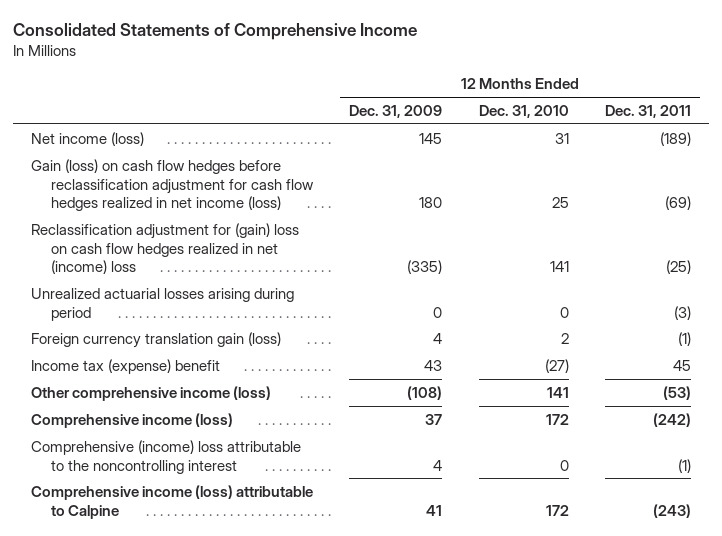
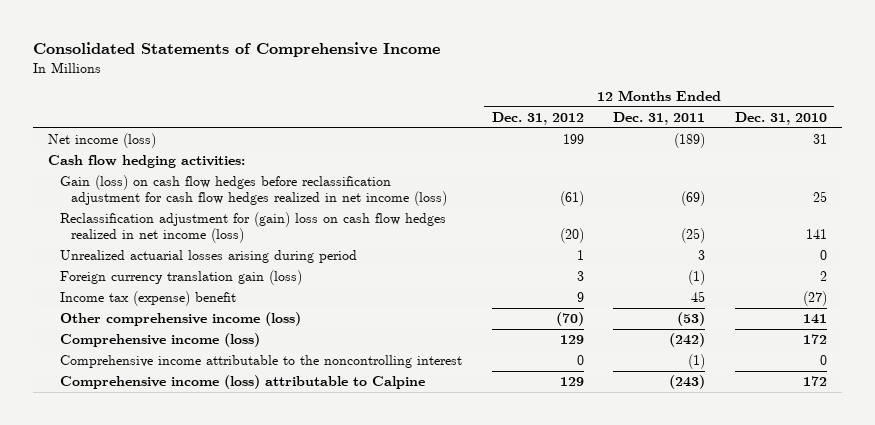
[349,104,443,118] Dec. 31, 2009 -> none
none -> [491,112,584,126] Dec. 31, 2012
none -> [48,155,246,169] Cash flow hedging activities:
[30,222,299,275] Reclassification adjustment for (gain) loss on cash flow hedges realized in net (income) loss -> [59,212,446,243] Reclassification adjustment for (gain) loss on cash flow hedges realized in net income (loss)
[673,305,691,320] (3) -> [698,250,706,261] 3
[30,439,301,474] Comprehensive (income) loss attributable to the noncontrolling interest -> [59,355,462,369] Comprehensive income attributable to the noncontrolling interest

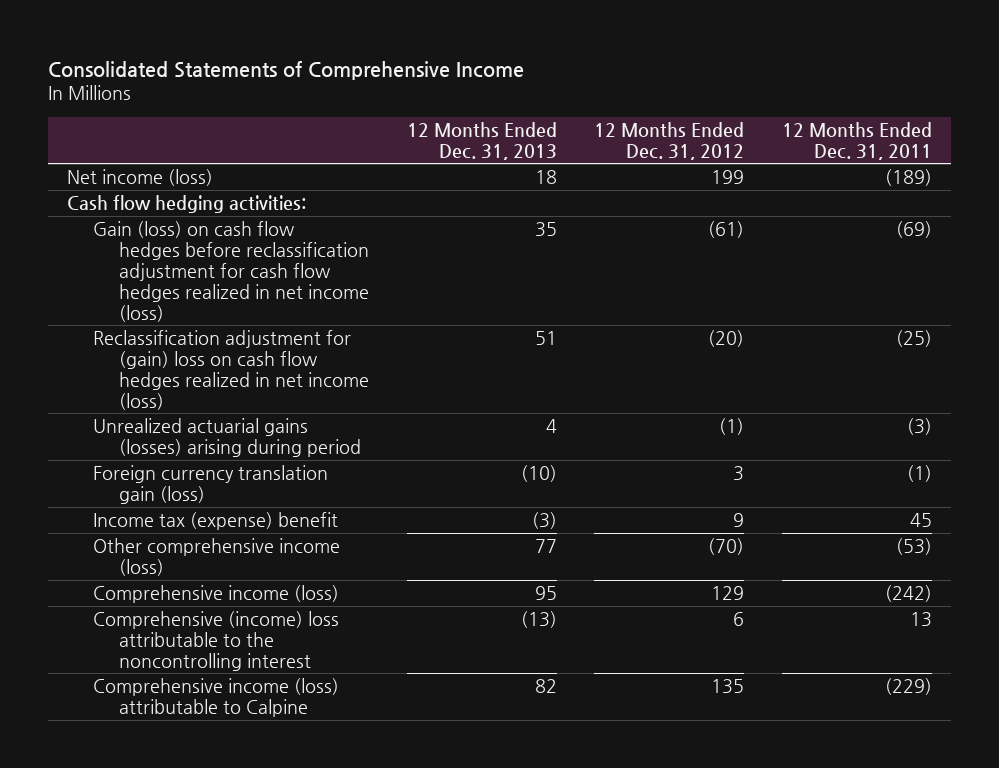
[734,112,827,126] Dec. 31, 2010 -> none
none -> [406,121,557,160] 12 Months Ended Dec. 31, 2013
[59,250,357,264] Unrealized actuarial losses arising during period -> [93,417,361,457] Unrealized actuarial gains (losses) arising during period
[576,250,584,261] 1 -> [719,417,745,435] (1)
[698,250,706,261] 3 -> [906,417,932,435] (3)
[59,355,462,369] Comprehensive income attributable to the noncontrolling interest -> [93,610,340,671] Comprehensive (income) loss attributable to the noncontrolling interest
[576,355,584,366] 0 -> [733,611,745,626] 6
[688,354,706,370] (1) -> [909,611,932,627] 13
[559,377,584,387] 129 -> [711,678,745,694] 135
[669,375,706,390] (243) -> [884,677,932,695] (229)

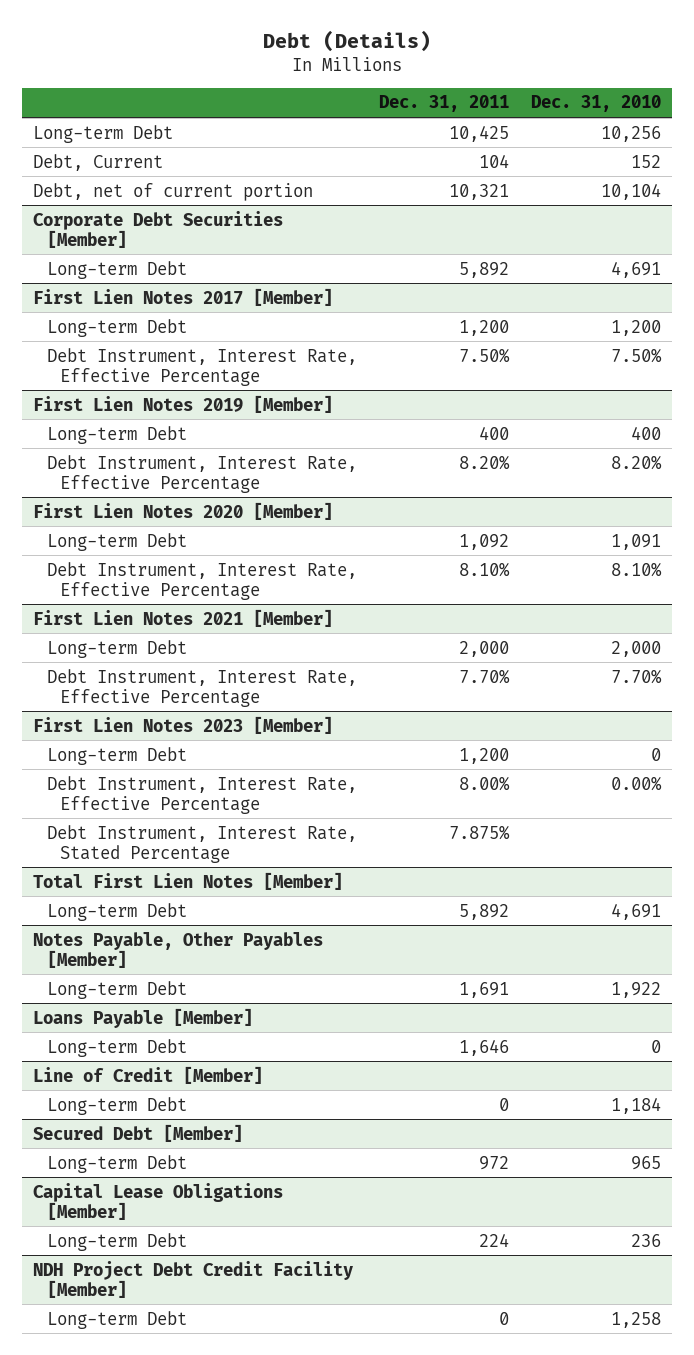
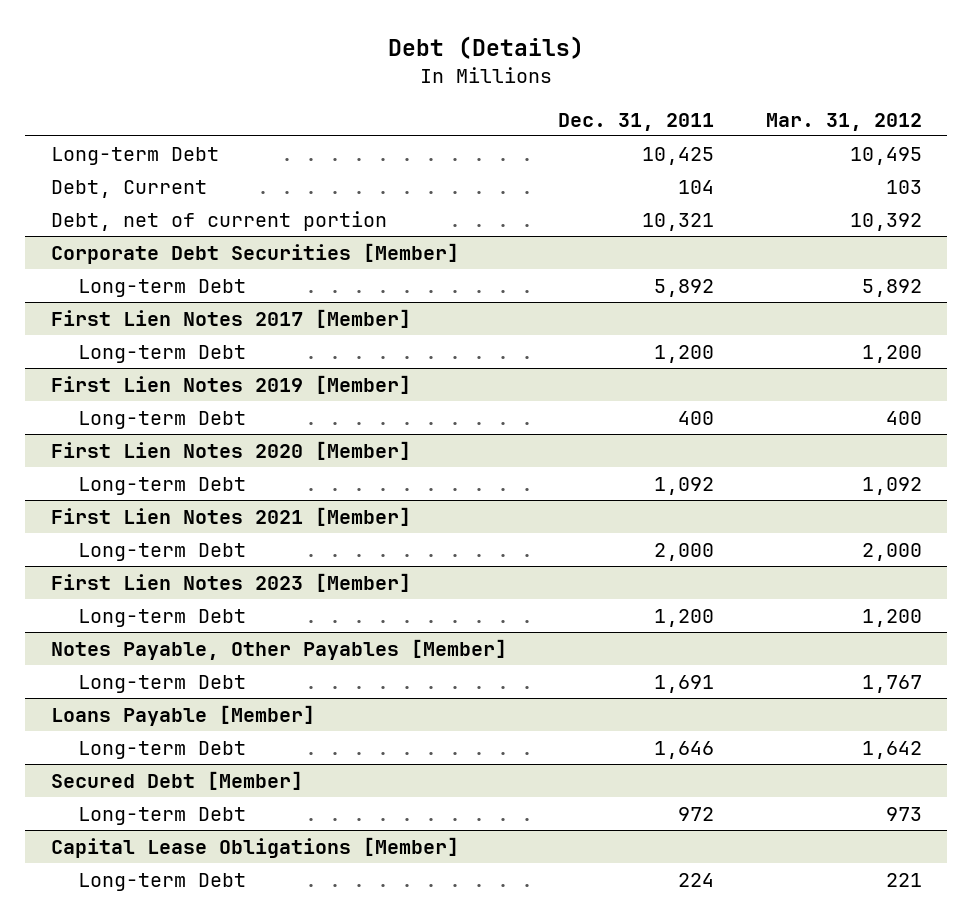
[530,95,661,113] Dec. 31, 2010 -> none
none -> [765,112,922,131] Mar. 31, 2012
[46,347,357,386] Debt Instrument, Interest Rate, Effective Percentage -> none
[46,454,357,493] Debt Instrument, Interest Rate, Effective Percentage -> none
[46,561,357,600] Debt Instrument, Interest Rate, Effective Percentage -> none
[46,668,357,707] Debt Instrument, Interest Rate, Effective Percentage -> none
[46,775,357,814] Debt Instrument, Interest Rate, Effective Percentage -> none
[46,824,357,863] Debt Instrument, Interest Rate, Stated Percentage -> none
[33,871,344,890] Total First Lien Notes [Member] -> none
[46,902,187,921] Long-term Debt -> none
[33,1065,264,1084] Line of Credit [Member] -> none
[46,1096,187,1115] Long-term Debt -> none
[33,1260,354,1298] NDH Project Debt Credit Facility [Member] -> none
[46,1310,187,1329] Long-term Debt -> none

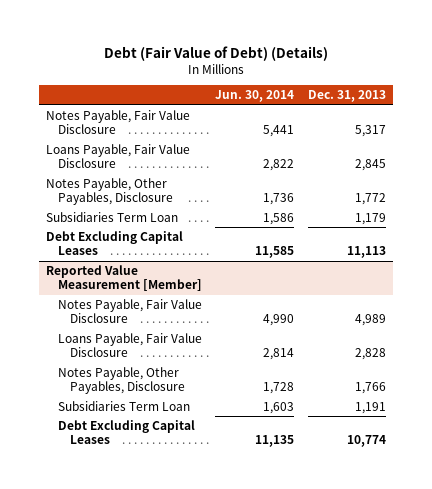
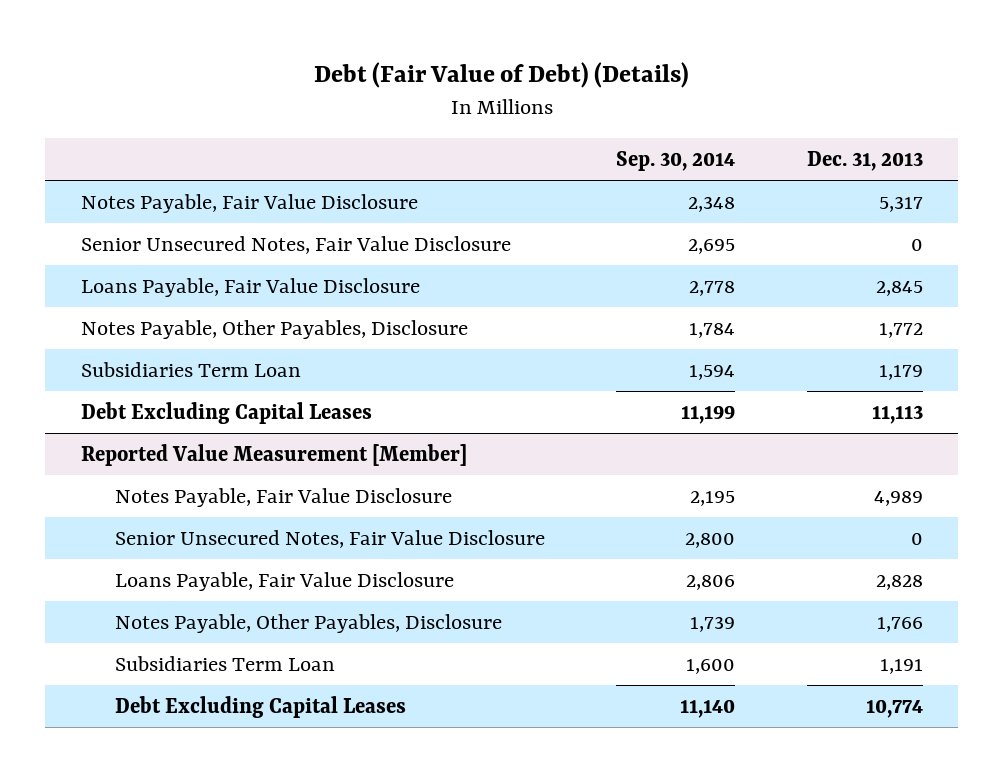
[215,90,295,103] Jun. 30, 2014 -> none
none -> [616,150,736,171] Sep. 30, 2014
none -> [80,235,511,254] Senior Unsecured Notes, Fair Value Disclosure
none -> [115,529,546,548] Senior Unsecured Notes, Fair Value Disclosure

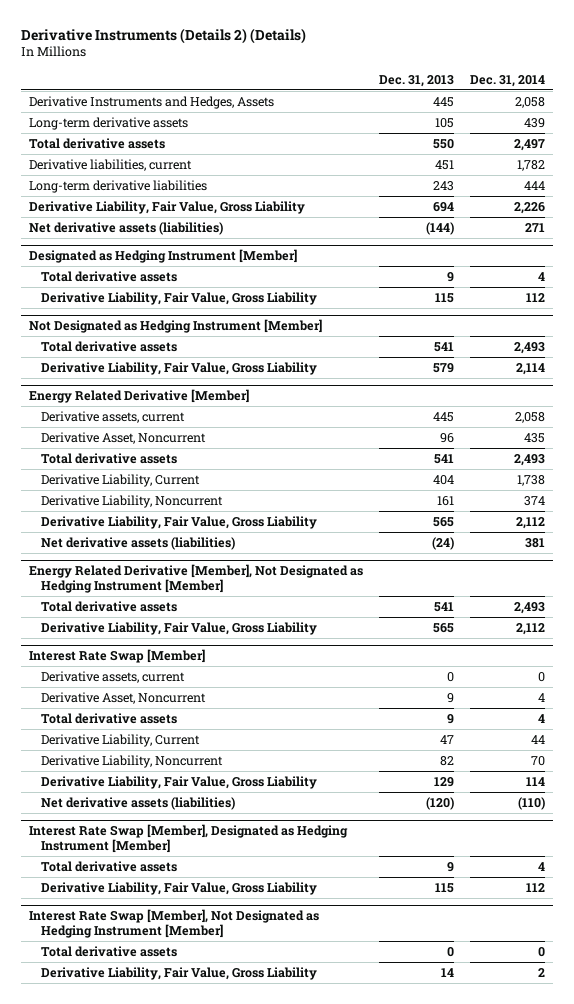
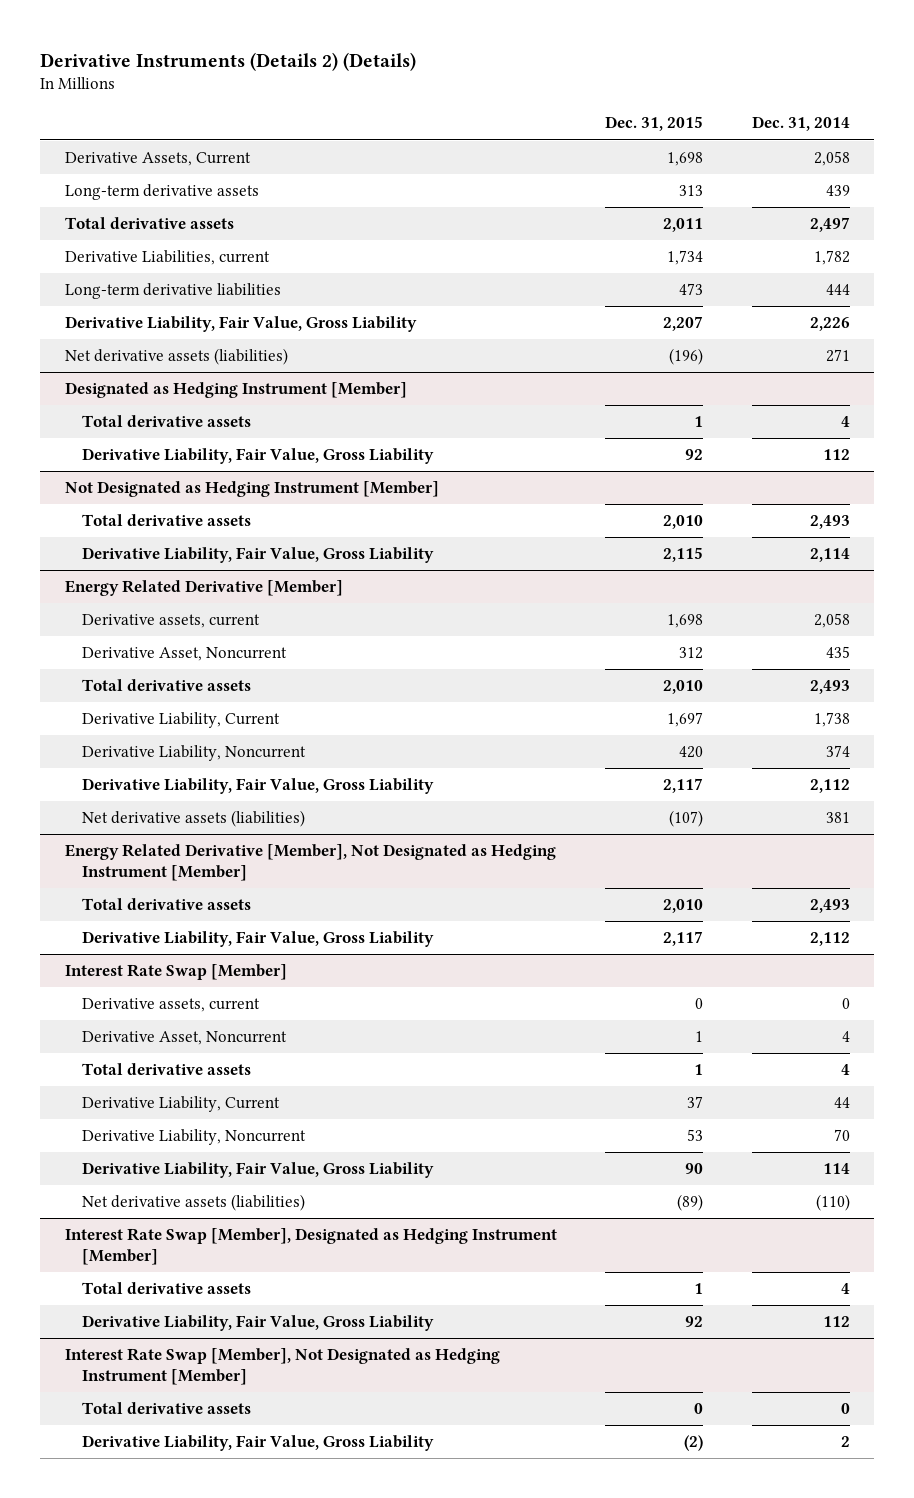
[378,74,454,87] Dec. 31, 2013 -> none
none -> [605,116,704,132] Dec. 31, 2015
[28,95,274,109] Derivative Instruments and Hedges, Assets -> [64,152,251,167] Derivative Assets, Current
[28,158,192,171] Derivative liabilities, current -> [64,250,270,266] Derivative Liabilities, current

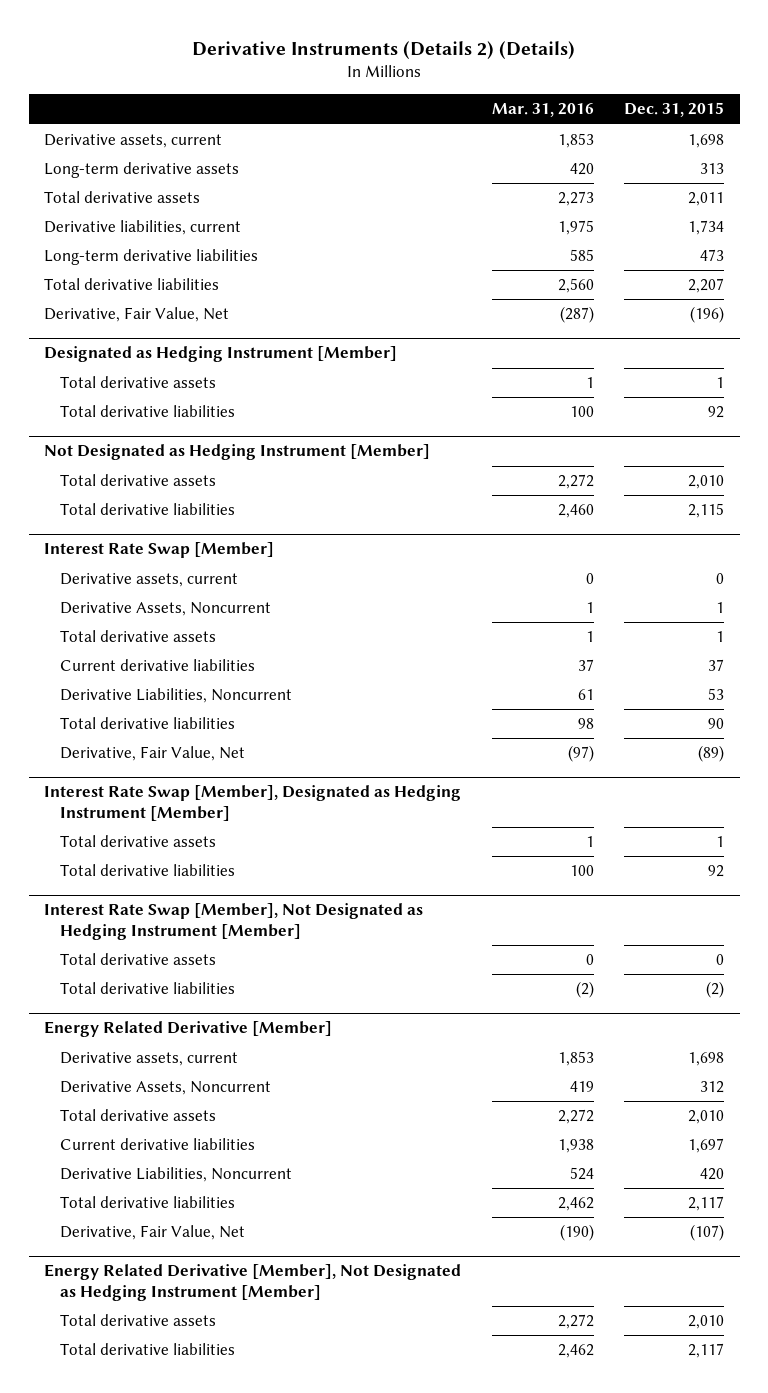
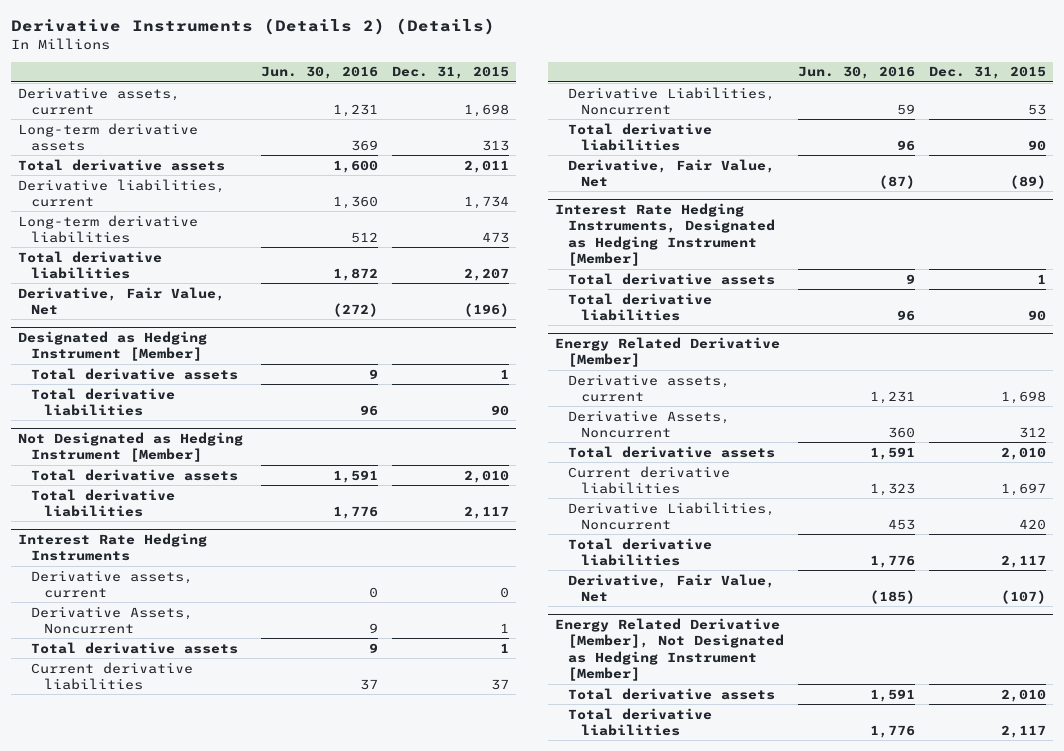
[491,103,594,118] Mar. 31, 2016 -> none
none -> [260,66,378,80] Jun. 30, 2016
[708,406,725,419] 92 -> [490,405,509,417] 90
[43,542,274,559] Interest Rate Swap [Member] -> none
[688,503,725,519] 2,115 -> [463,506,509,520] 2,117
none -> [18,532,208,562] Interest Rate Hedging Instruments
[43,785,461,821] Interest Rate Swap [Member], Designated as Hedging Instrument [Member] -> [555,202,776,267] Interest Rate Hedging Instruments, Designated as Hedging Instrument [Member]
[43,903,423,940] Interest Rate Swap [Member], Not Designated as Hedging Instrument [Member] -> none
[60,953,217,966] Total derivative assets -> none
[60,982,236,995] Total derivative liabilities -> none
[708,865,725,878] 92 -> [1028,310,1047,322] 90

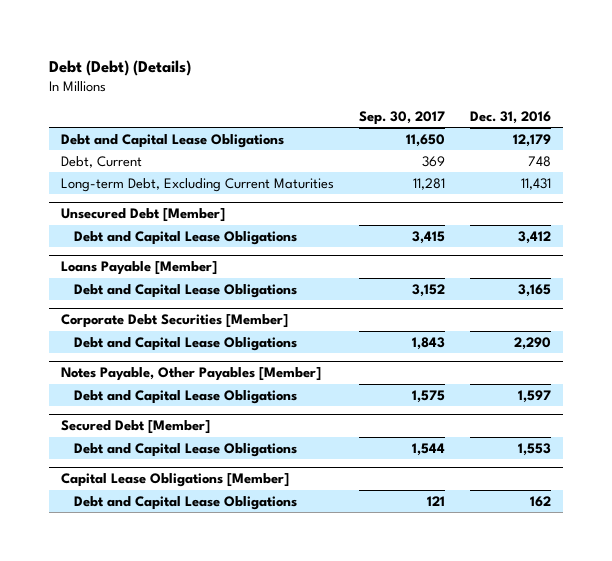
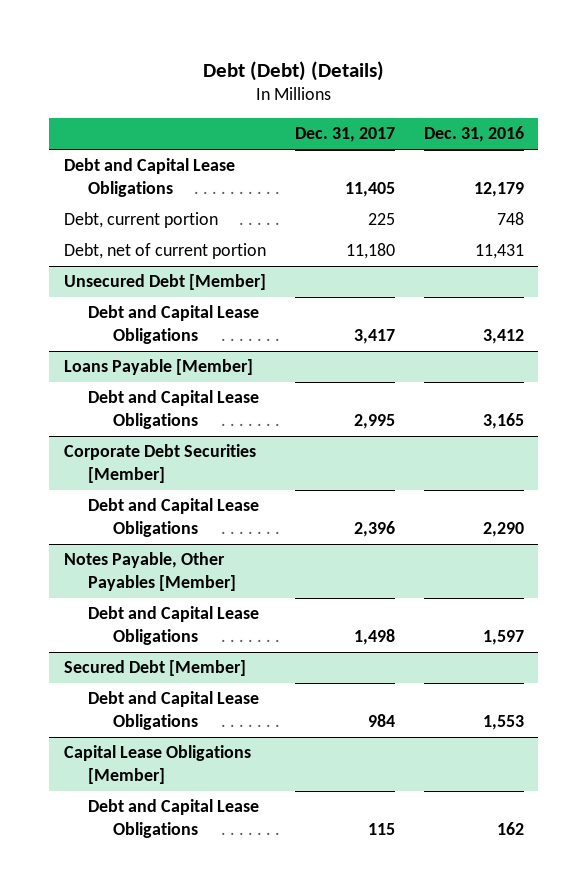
[359,111,446,126] Sep. 30, 2017 -> none
none -> [294,127,395,143] Dec. 31, 2017
[61,155,143,168] Debt, Current -> [63,212,218,229] Debt, current portion
[61,177,335,192] Long-term Debt, Excluding Current Maturities -> [63,243,266,260] Debt, net of current portion

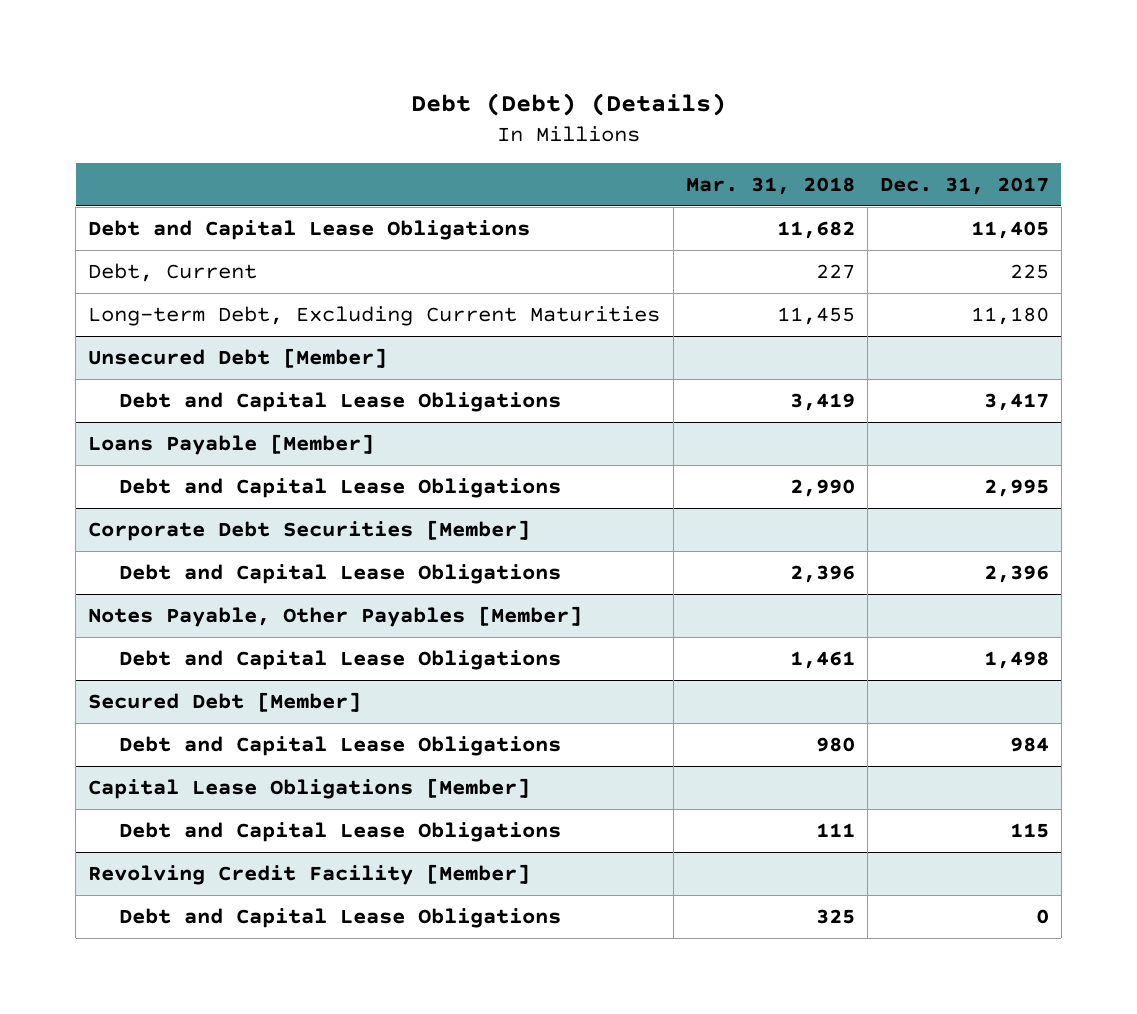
[423,126,524,143] Dec. 31, 2016 -> none
none -> [685,177,855,196] Mar. 31, 2018
[63,212,218,229] Debt, current portion -> [88,262,258,282] Debt, Current
[63,243,266,260] Debt, net of current portion -> [88,305,661,326] Long-term Debt, Excluding Current Maturities
none -> [88,863,531,885] Revolving Credit Facility [Member]
none -> [118,907,561,928] Debt and Capital Lease Obligations

